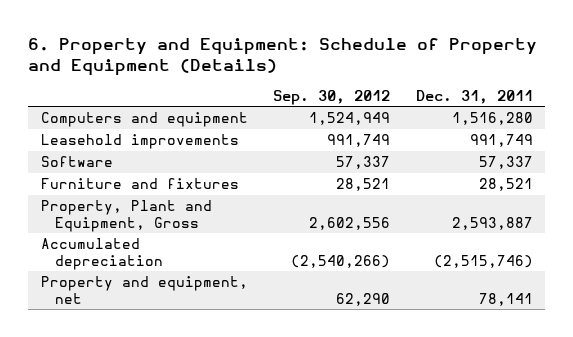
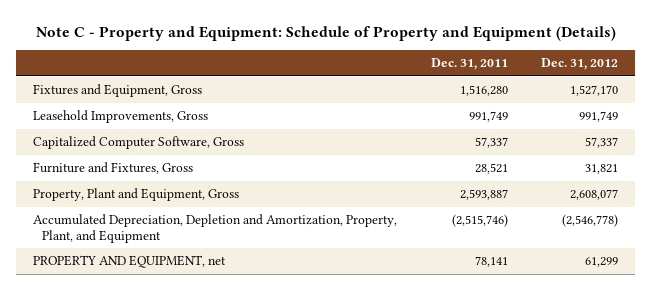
[28,37,538,77] 6. Property and Equipment: Schedule of Property and Equipment (Details) -> [35,25,616,41] Note C - Property and Equipment: Schedule of Property and Equipment (Details)
[273,89,391,105] Sep. 30, 2012 -> none
none -> [541,58,619,71] Dec. 31, 2012
[40,112,248,128] Computers and equipment -> [32,84,202,98] Fixtures and Equipment, Gross
[40,134,239,150] Leasehold improvements -> [32,110,208,124] Leasehold Improvements, Gross
[40,156,113,168] Software -> [32,136,244,150] Capitalized Computer Software, Gross
[40,178,239,190] Furniture and fixtures -> [32,162,193,175] Furniture and Fixtures, Gross
[40,238,163,270] Accumulated depreciation -> [32,214,397,243] Accumulated Depreciation, Depletion and Amortization, Property, Plant, and Equipment
[40,276,248,304] Property and equipment, net -> [32,255,226,269] PROPERTY AND EQUIPMENT, net

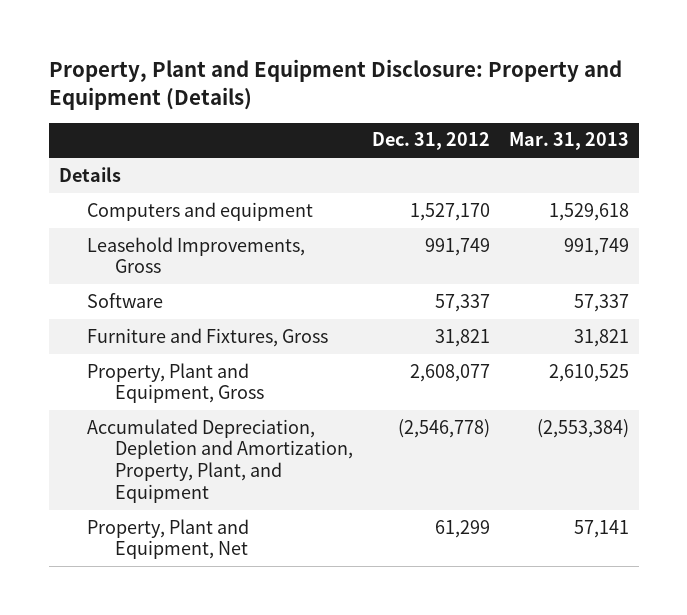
[35,25,616,41] Note C - Property and Equipment: Schedule of Property and Equipment (Details) -> [48,58,622,110] Property, Plant and Equipment Disclosure: Property and Equipment (Details)
[430,58,508,71] Dec. 31, 2011 -> none
none -> [508,132,629,151] Mar. 31, 2013
none -> [58,166,121,182] Details
[32,84,202,98] Fixtures and Equipment, Gross -> [86,201,313,221] Computers and equipment
[32,136,244,150] Capitalized Computer Software, Gross -> [86,292,163,308] Software
[32,255,226,269] PROPERTY AND EQUIPMENT, net -> [86,518,249,560] Property, Plant and Equipment, Net

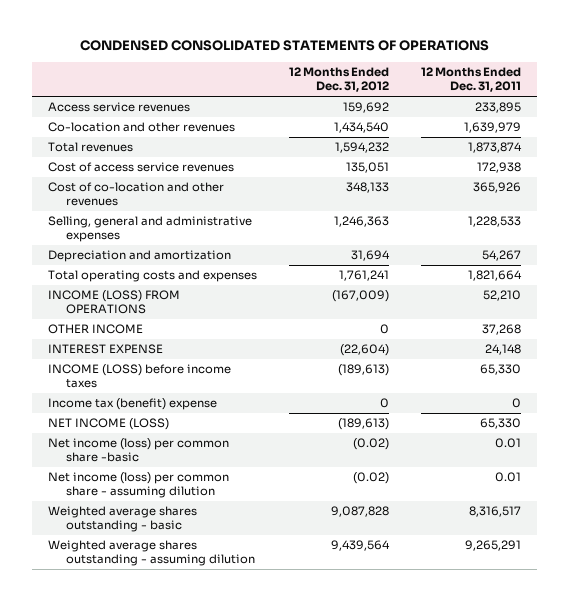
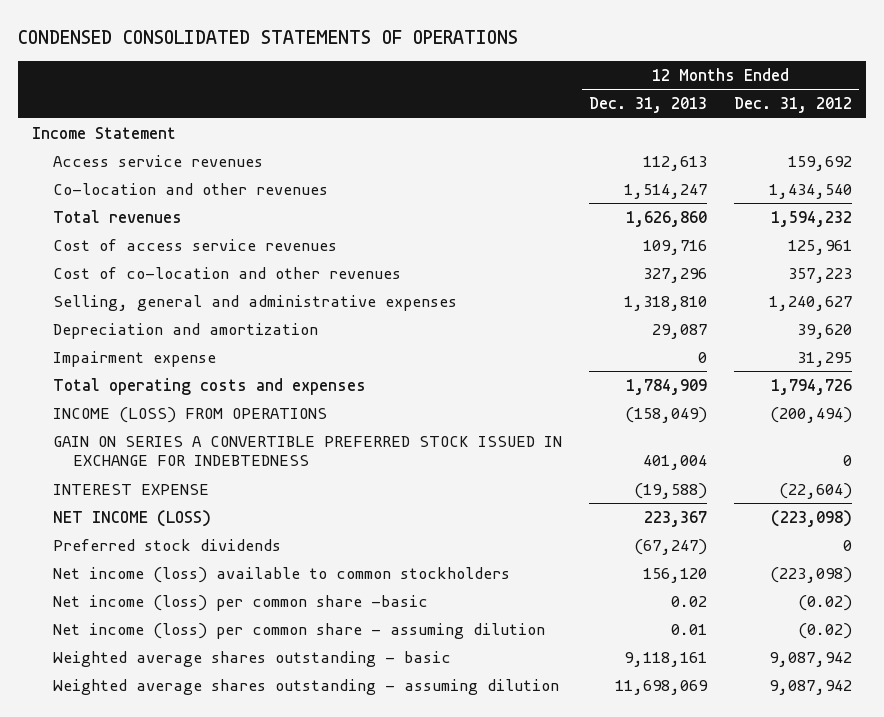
[421,67,522,93] 12 Months Ended Dec. 31, 2011 -> none
none -> [588,97,707,114] Dec. 31, 2013
none -> [32,126,177,139] Income Statement
[48,324,144,335] OTHER INCOME -> none
[346,162,390,174] 135,051 -> [788,239,853,255] 125,961
[346,182,390,194] 348,133 -> [788,267,853,283] 357,223
[334,216,390,228] 1,246,363 -> [769,295,853,311] 1,240,627
[351,250,391,262] 31,694 -> [797,323,853,339] 39,620
none -> [52,350,216,367] Impairment expense
[339,270,390,282] 1,761,241 -> [771,378,853,395] 1,794,726
[332,290,390,303] (167,009) -> [770,406,853,423] (200,494)
none -> [52,435,562,467] GAIN ON SERIES A CONVERTIBLE PREFERRED STOCK ISSUED IN EXCHANGE FOR INDEBTEDNESS
[48,364,232,389] INCOME (LOSS) before income taxes -> none
[48,398,218,411] Income tax (benefit) expense -> none
[338,418,390,431] (189,613) -> [771,509,853,527] (223,098)
none -> [52,538,281,551] Preferred stock dividends
none -> [52,566,510,583] Net income (loss) available to common stockholders
[331,506,390,518] 9,087,828 -> [769,651,853,667] 9,087,942
[331,540,391,552] 9,439,564 -> [769,679,853,695] 9,087,942

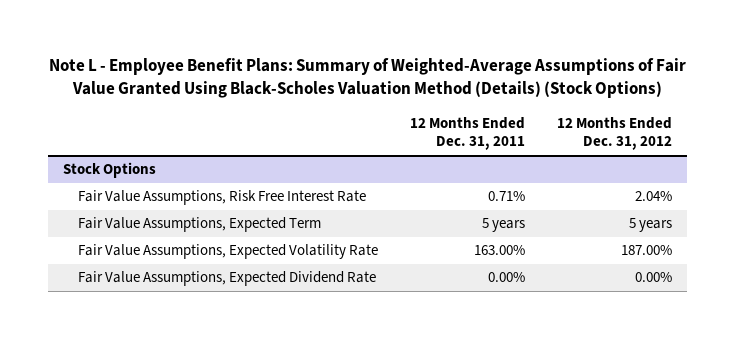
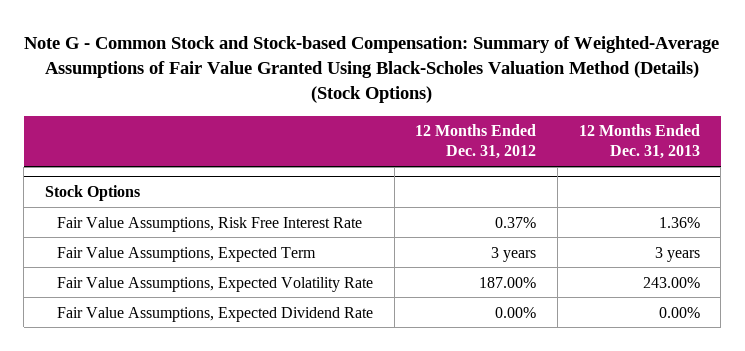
[48,57,686,99] Note L - Employee Benefit Plans: Summary of Weighted-Average Assumptions of Fair Value Granted Using Black-Scholes Valuation Method (Details) (Stock Options) -> [24,36,720,104] Note G - Common Stock and Stock-based Compensation: Summary of Weighted-Average Assumptions of Fair Value Granted Using Black-Scholes Valuation Method (Details) (Stock Options)
[409,116,525,151] 12 Months Ended Dec. 31, 2011 -> none
none -> [578,124,700,160] 12 Months Ended Dec. 31, 2013
[634,191,672,202] 2.04% -> [495,216,537,228] 0.37%
[628,218,672,233] 5 years -> [491,246,537,262] 3 years

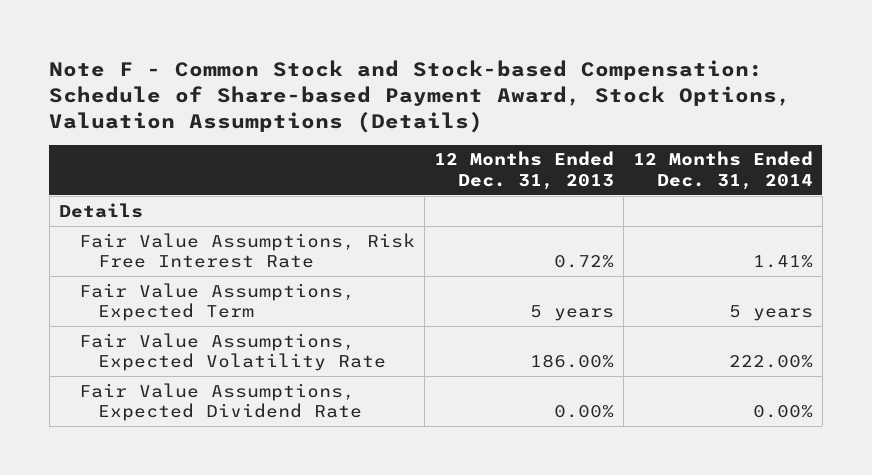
[24,36,720,104] Note G - Common Stock and Stock-based Compensation: Summary of Weighted-Average Assumptions of Fair Value Granted Using Black-Scholes Valuation Method (Details) (Stock Options) -> [49,59,792,133] Note F - Common Stock and Stock-based Compensation: Schedule of Share-based Payment Award, Stock Options, Valuation Assumptions (Details)
[415,124,537,160] 12 Months Ended Dec. 31, 2012 -> none
none -> [632,151,813,190] 12 Months Ended Dec. 31, 2014
[45,185,141,202] Stock Options -> none
none -> [58,202,143,218] Details
[658,216,700,228] 1.36% -> [553,255,614,269] 0.72%
[654,246,700,262] 3 years -> [529,305,614,322] 5 years
[642,276,700,288] 243.00% -> [529,354,614,369] 186.00%

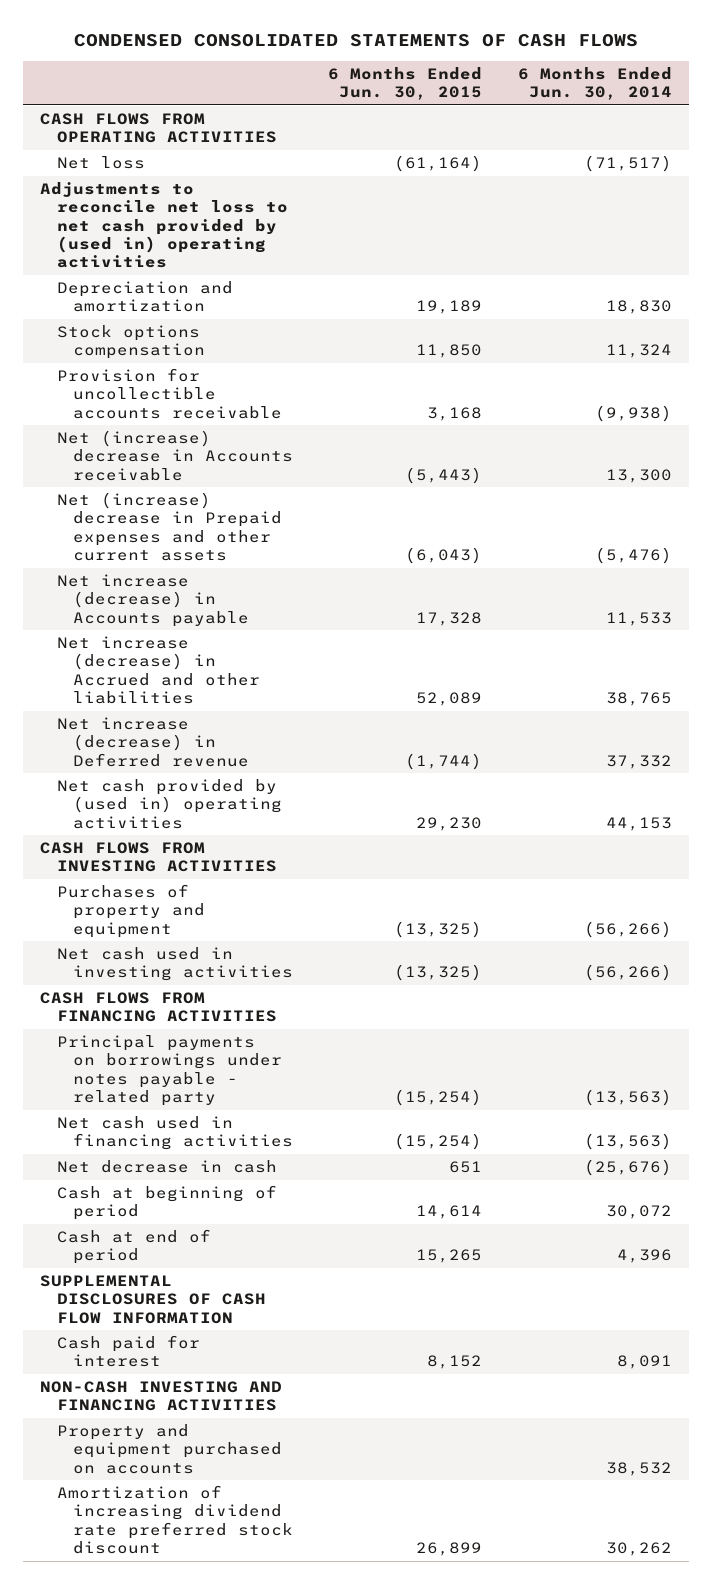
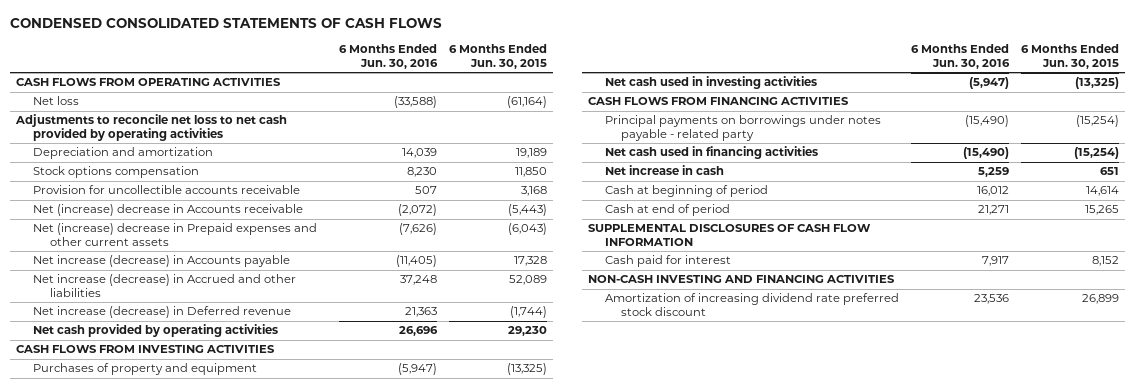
[517,66,672,100] 6 Months Ended Jun. 30, 2014 -> none
none -> [339,44,439,69] 6 Months Ended Jun. 30, 2016
[40,182,288,269] Adjustments to reconcile net loss to net cash provided by (used in) operating activities -> [15,114,288,142] Adjustments to reconcile net loss to net cash provided by operating activities
[56,779,282,829] Net cash provided by (used in) operating activities -> [33,324,279,338] Net cash provided by operating activities
[56,1160,277,1174] Net decrease in cash -> [604,165,724,176] Net increase in cash
[56,1424,282,1474] Property and equipment purchased on accounts -> none

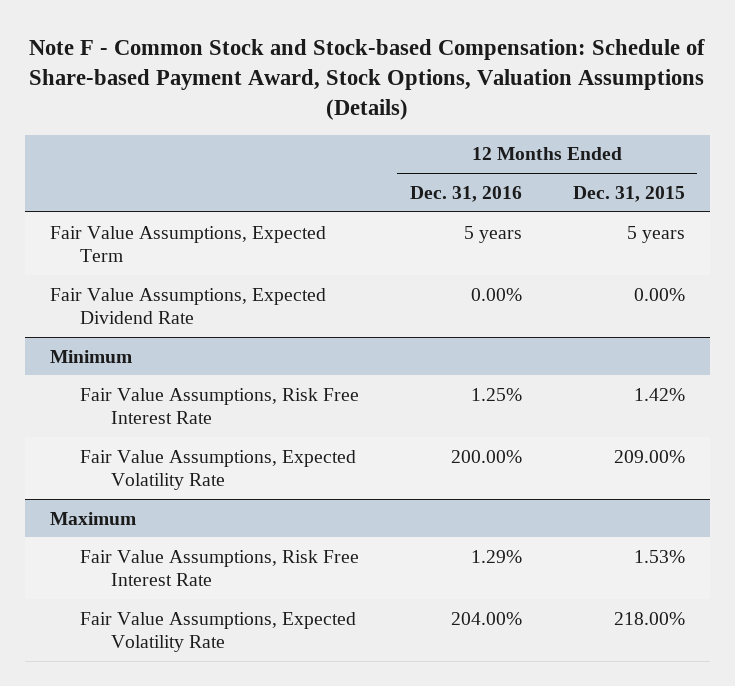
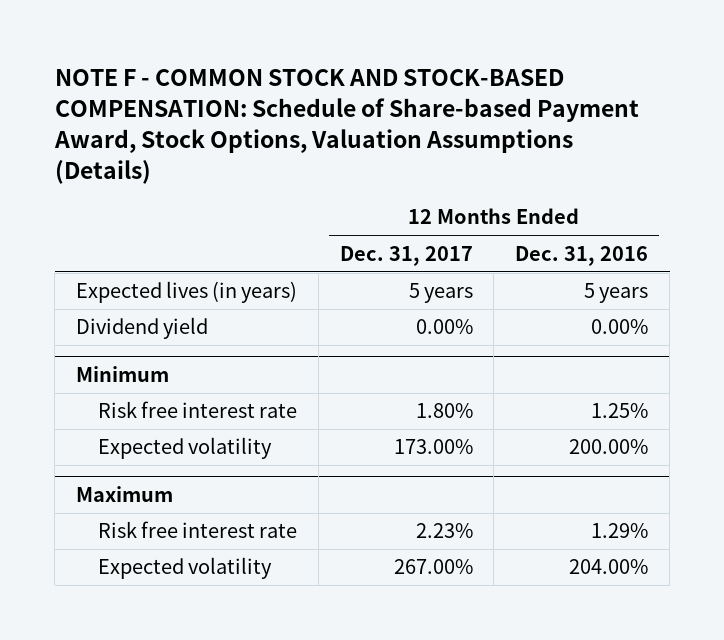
[29,38,706,121] Note F - Common Stock and Stock-based Compensation: Schedule of Share-based Payment Award, Stock Options, Valuation Assumptions (Details) -> [53,68,639,184] NOTE F - COMMON STOCK AND STOCK-BASED COMPENSATION: Schedule of Share-based Payment Award, Stock Options, Valuation Assumptions (Details)
[572,185,685,202] Dec. 31, 2015 -> none
none -> [339,245,473,266] Dec. 31, 2017
[49,225,326,263] Fair Value Assumptions, Expected Term -> [75,281,297,304] Expected lives (in years)
[49,287,326,325] Fair Value Assumptions, Expected Dividend Rate -> [75,317,208,340] Dividend yield
[80,387,360,425] Fair Value Assumptions, Risk Free Interest Rate -> [97,401,297,419] Risk free interest rate
[80,449,357,491] Fair Value Assumptions, Expected Volatility Rate -> [97,437,272,460] Expected volatility
[80,549,360,587] Fair Value Assumptions, Risk Free Interest Rate -> [97,521,297,539] Risk free interest rate
[80,611,357,653] Fair Value Assumptions, Expected Volatility Rate -> [97,557,272,580] Expected volatility

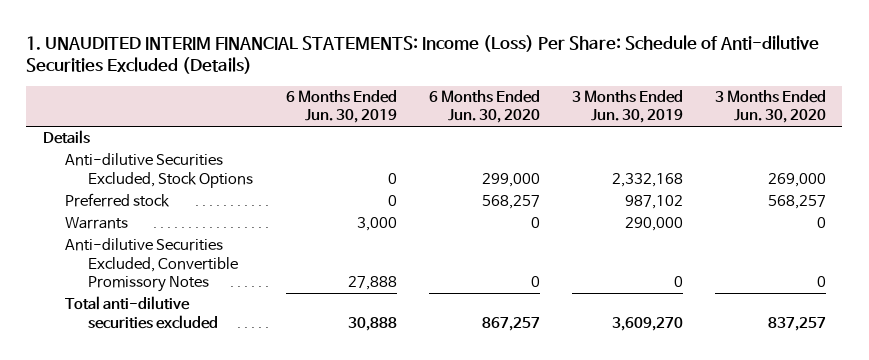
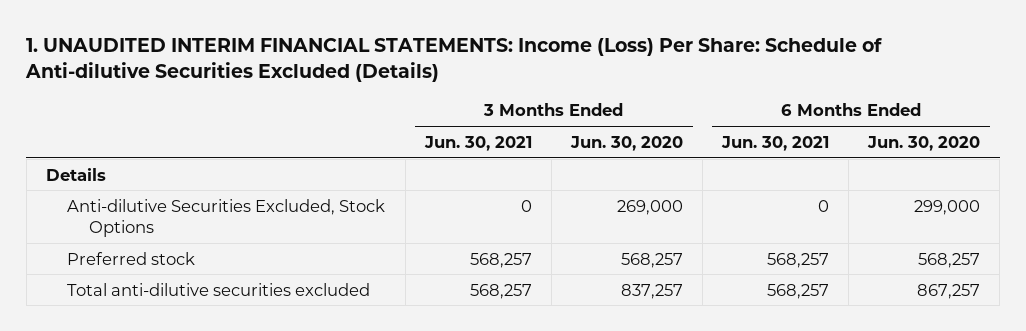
[285,89,397,124] 6 Months Ended Jun. 30, 2019 -> none
[571,89,683,124] 3 Months Ended Jun. 30, 2019 -> none
none -> [423,135,532,151] Jun. 30, 2021
none -> [720,135,829,151] Jun. 30, 2021
[65,217,129,230] Warrants -> none
[65,238,239,293] Anti-dilutive Securities Excluded, Convertible Promissory Notes -> none

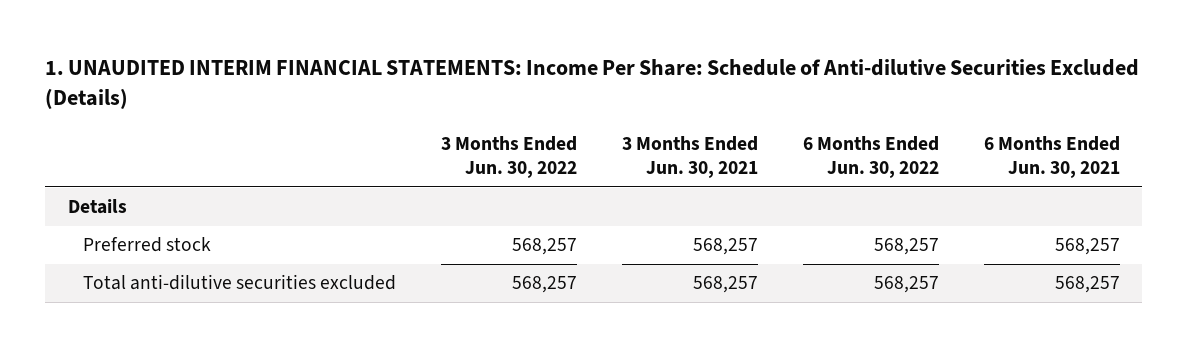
[25,38,883,83] 1. UNAUDITED INTERIM FINANCIAL STATEMENTS: Income (Loss) Per Share: Schedule of Anti-dilutive Securities Excluded (Details) -> [45,59,1140,110] 1. UNAUDITED INTERIM FINANCIAL STATEMENTS: Income Per Share: Schedule of Anti-dilutive Securities Excluded (Details)
[569,135,683,151] Jun. 30, 2020 -> none
[866,135,980,151] Jun. 30, 2020 -> none
none -> [440,135,577,179] 3 Months Ended Jun. 30, 2022
none -> [802,135,939,179] 6 Months Ended Jun. 30, 2022
[67,198,386,238] Anti-dilutive Securities Excluded, Stock Options -> none

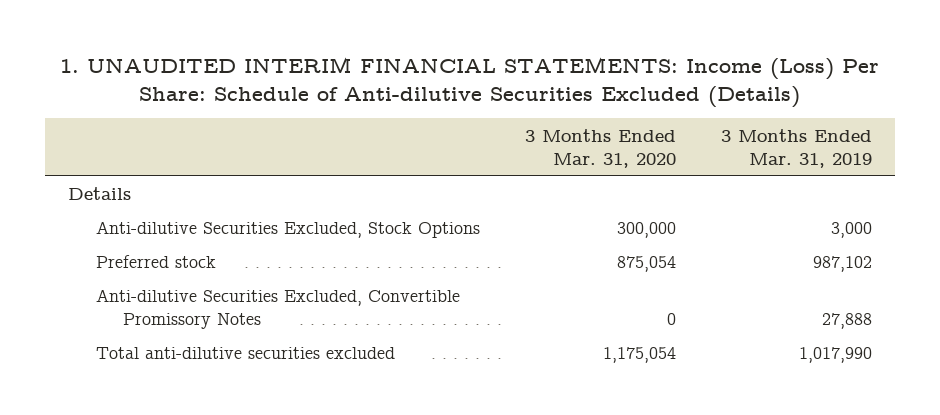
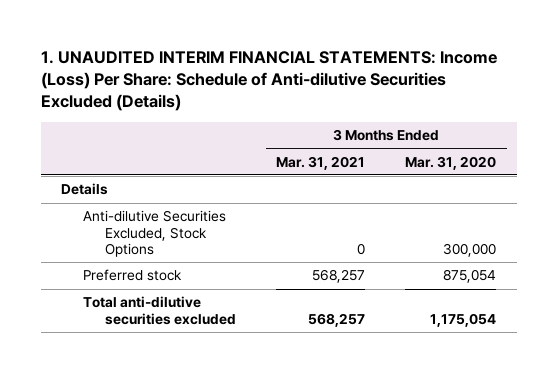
[721,128,873,168] 3 Months Ended Mar. 31, 2019 -> none
none -> [276,155,366,170] Mar. 31, 2021
[95,289,460,330] Anti-dilutive Securities Excluded, Convertible Promissory Notes -> none

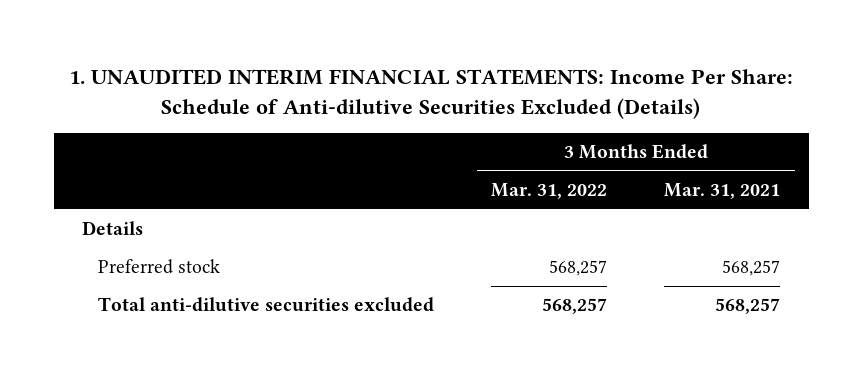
[41,51,498,112] 1. UNAUDITED INTERIM FINANCIAL STATEMENTS: Income (Loss) Per Share: Schedule of Anti-dilutive Securities Excluded (Details) -> [69,68,794,119] 1. UNAUDITED INTERIM FINANCIAL STATEMENTS: Income Per Share: Schedule of Anti-dilutive Securities Excluded (Details)
[405,155,497,170] Mar. 31, 2020 -> none
none -> [491,182,608,199] Mar. 31, 2022
[83,210,227,258] Anti-dilutive Securities Excluded, Stock Options -> none

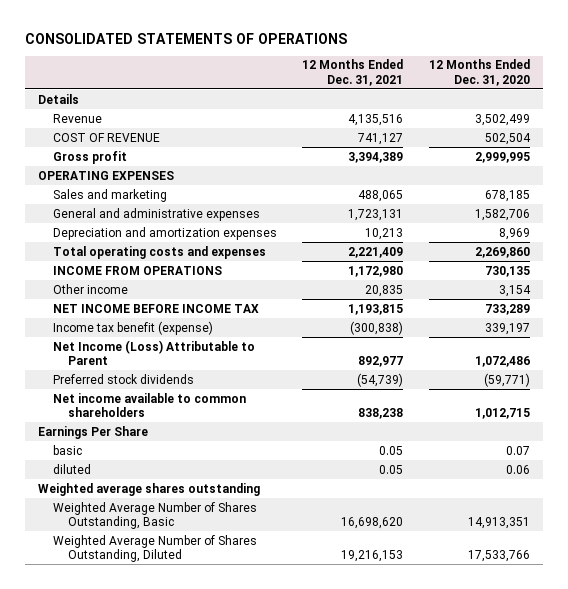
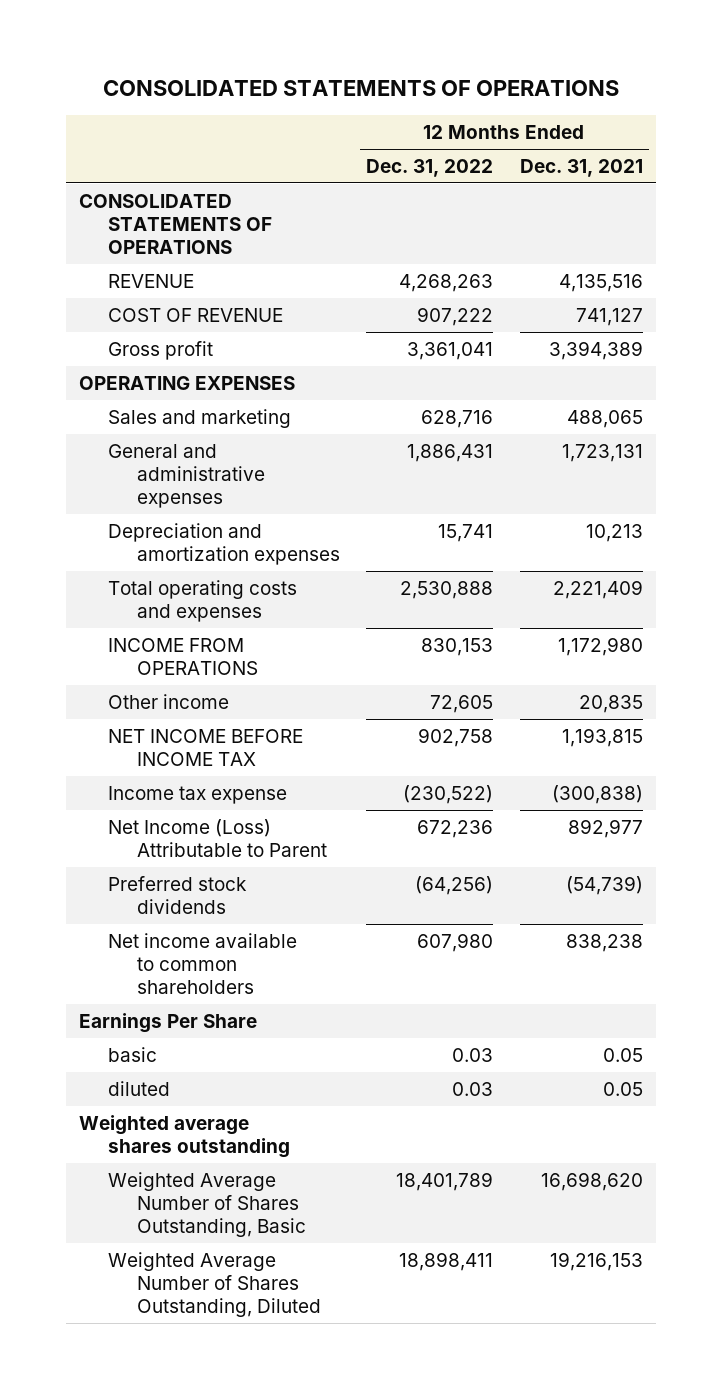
[428,59,530,86] 12 Months Ended Dec. 31, 2020 -> none
none -> [366,158,494,177] Dec. 31, 2022
[37,93,79,104] Details -> none
none -> [79,193,273,254] CONSOLIDATED STATEMENTS OF OPERATIONS
[53,113,103,123] Revenue -> [108,273,195,288] REVENUE
[53,320,214,335] Income tax benefit (expense) -> [108,785,288,804] Income tax expense

